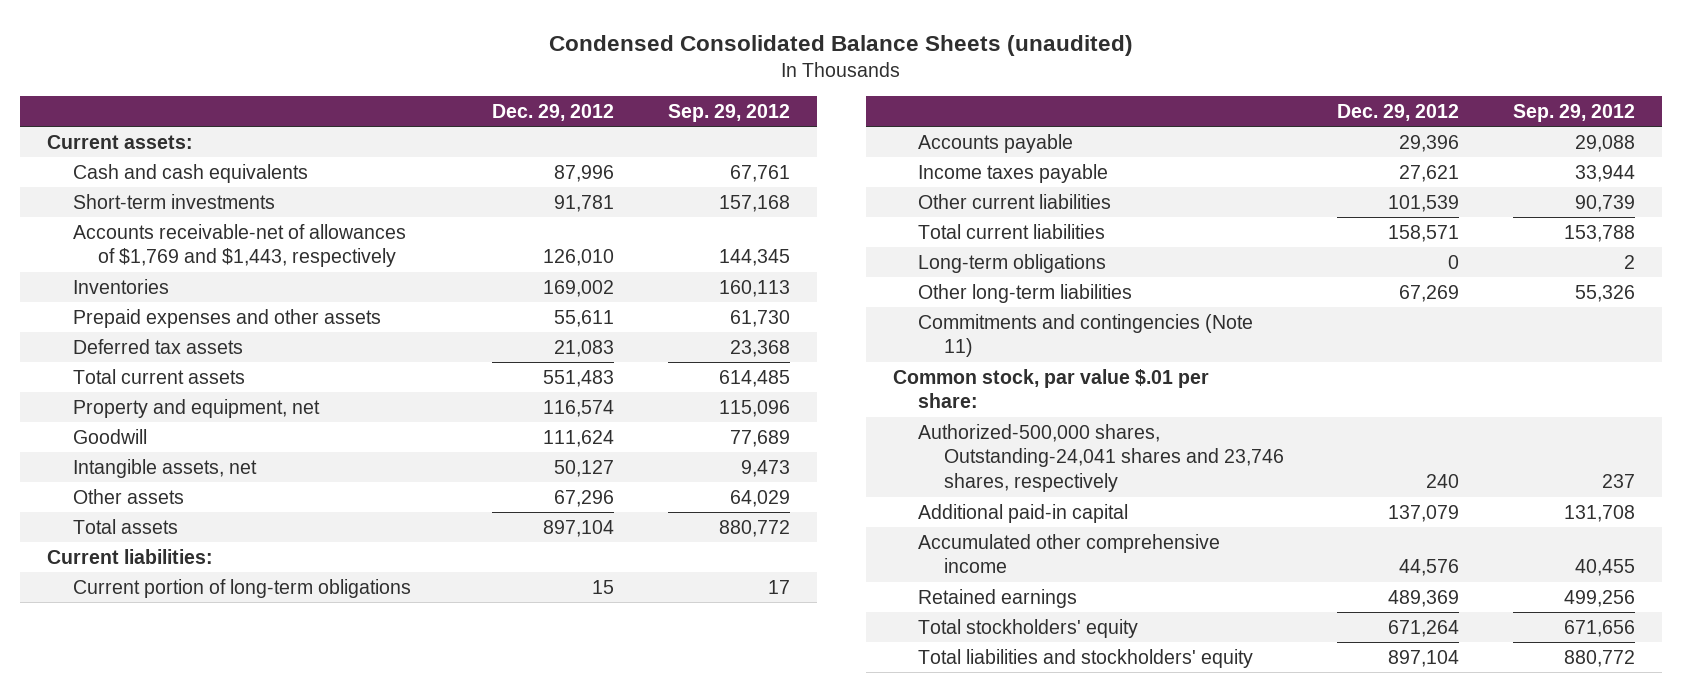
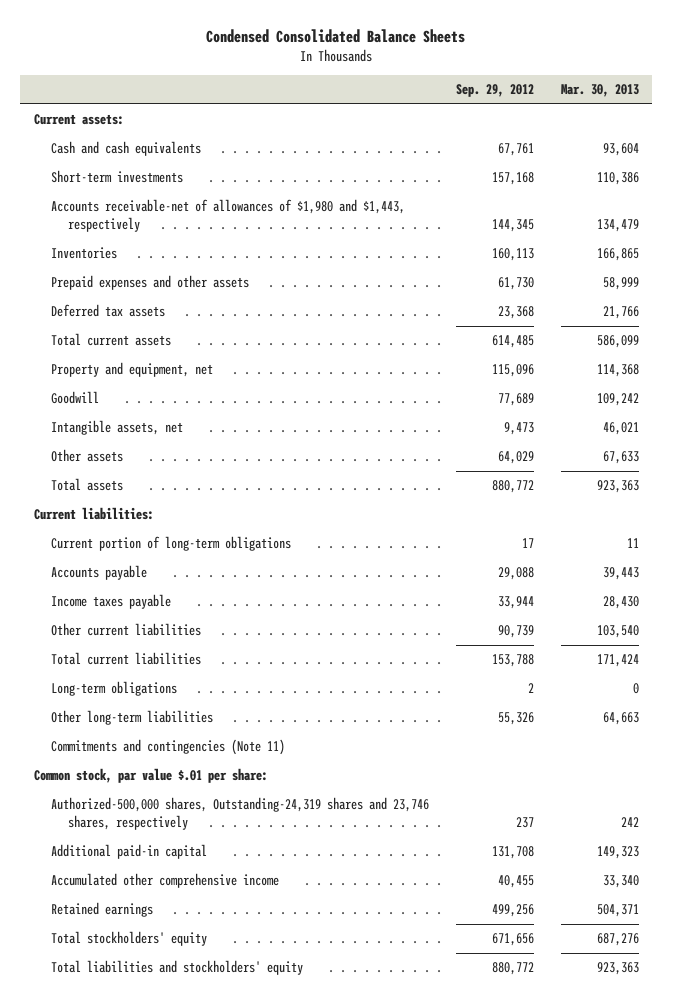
[549,34,1134,56] Condensed Consolidated Balance Sheets (unaudited) -> [206,29,466,44] Condensed Consolidated Balance Sheets
[492,103,615,121] Dec. 29, 2012 -> none
none -> [560,84,639,98] Mar. 30, 2013
[72,223,406,268] Accounts receivable-net of allowances of $1,769 and $1,443, respectively -> [51,199,406,233] Accounts receivable-net of allowances of $1,980 and $1,443, respectively
[918,423,1284,493] Authorized-500,000 shares, Outstanding-24,041 shares and 23,746 shares, respectively -> [51,797,430,831] Authorized-500,000 shares, Outstanding-24,319 shares and 23,746 shares, respectively

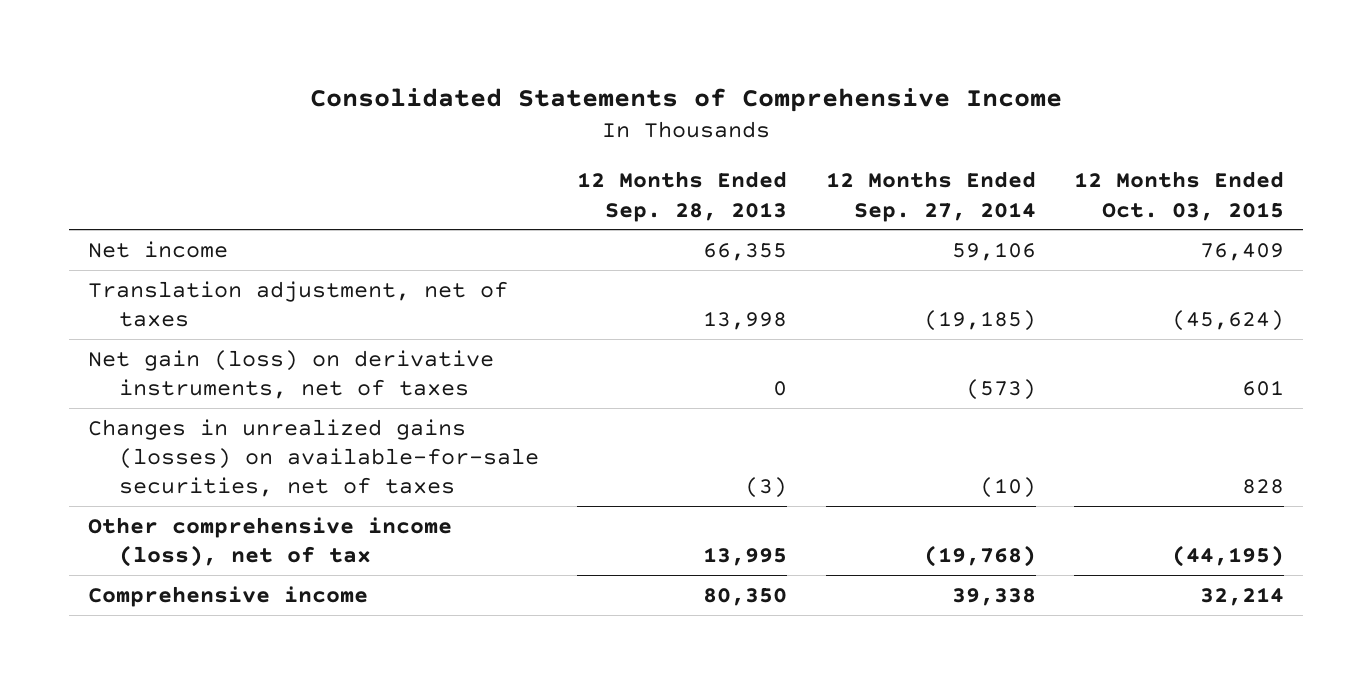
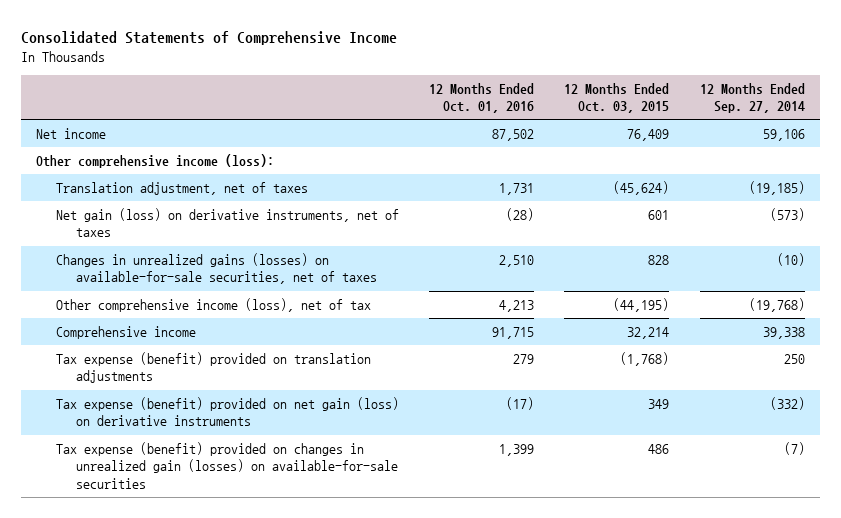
[577,171,788,222] 12 Months Ended Sep. 28, 2013 -> none
none -> [429,82,535,114] 12 Months Ended Oct. 01, 2016
none -> [35,154,274,169] Other comprehensive income (loss):
none -> [55,352,371,384] Tax expense (benefit) provided on translation adjustments
none -> [55,397,399,427] Tax expense (benefit) provided on net gain (loss) on derivative instruments
none -> [55,442,398,489] Tax expense (benefit) provided on changes in unrealized gain (losses) on available-for-sale securities

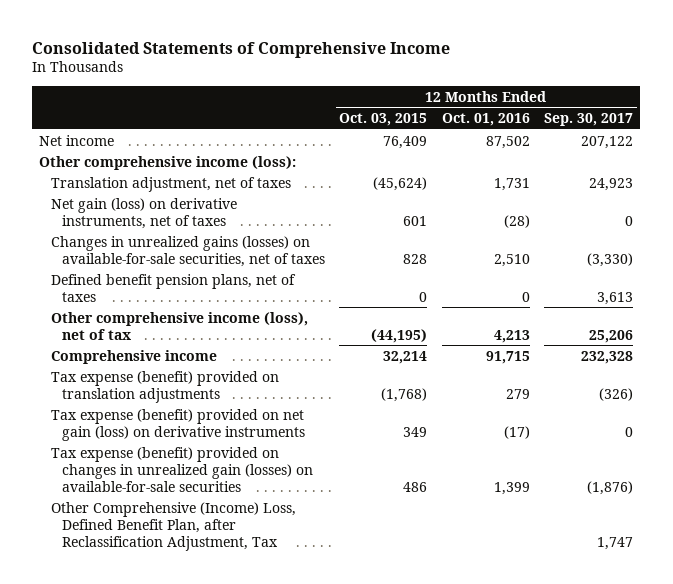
[699,82,805,114] 12 Months Ended Sep. 27, 2014 -> none
none -> [544,113,634,127] Sep. 30, 2017
none -> [50,273,296,302] Defined benefit pension plans, net of taxes
none -> [50,501,296,551] Other Comprehensive (Income) Loss, Defined Benefit Plan, after Reclassification Adjustment, Tax

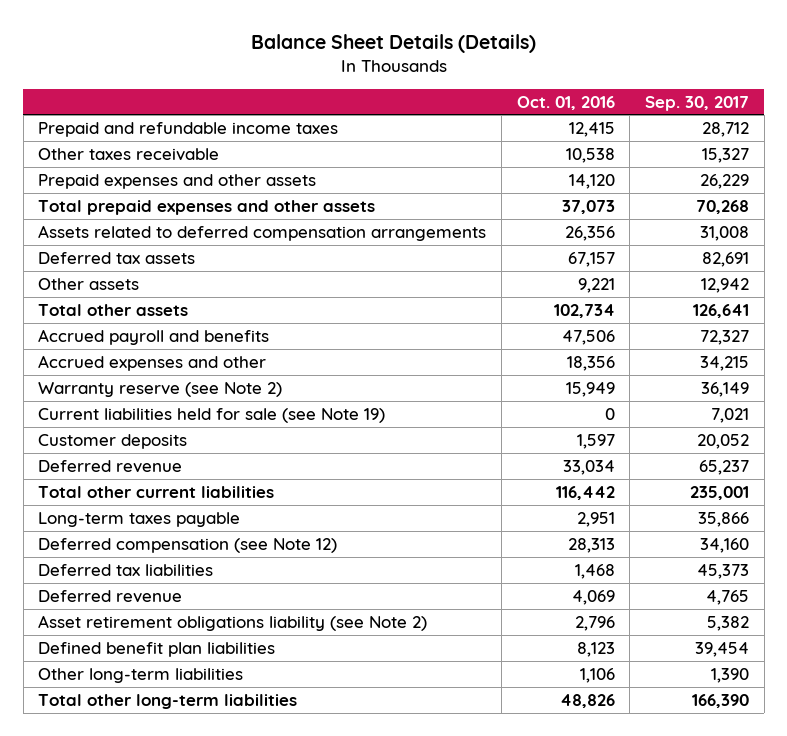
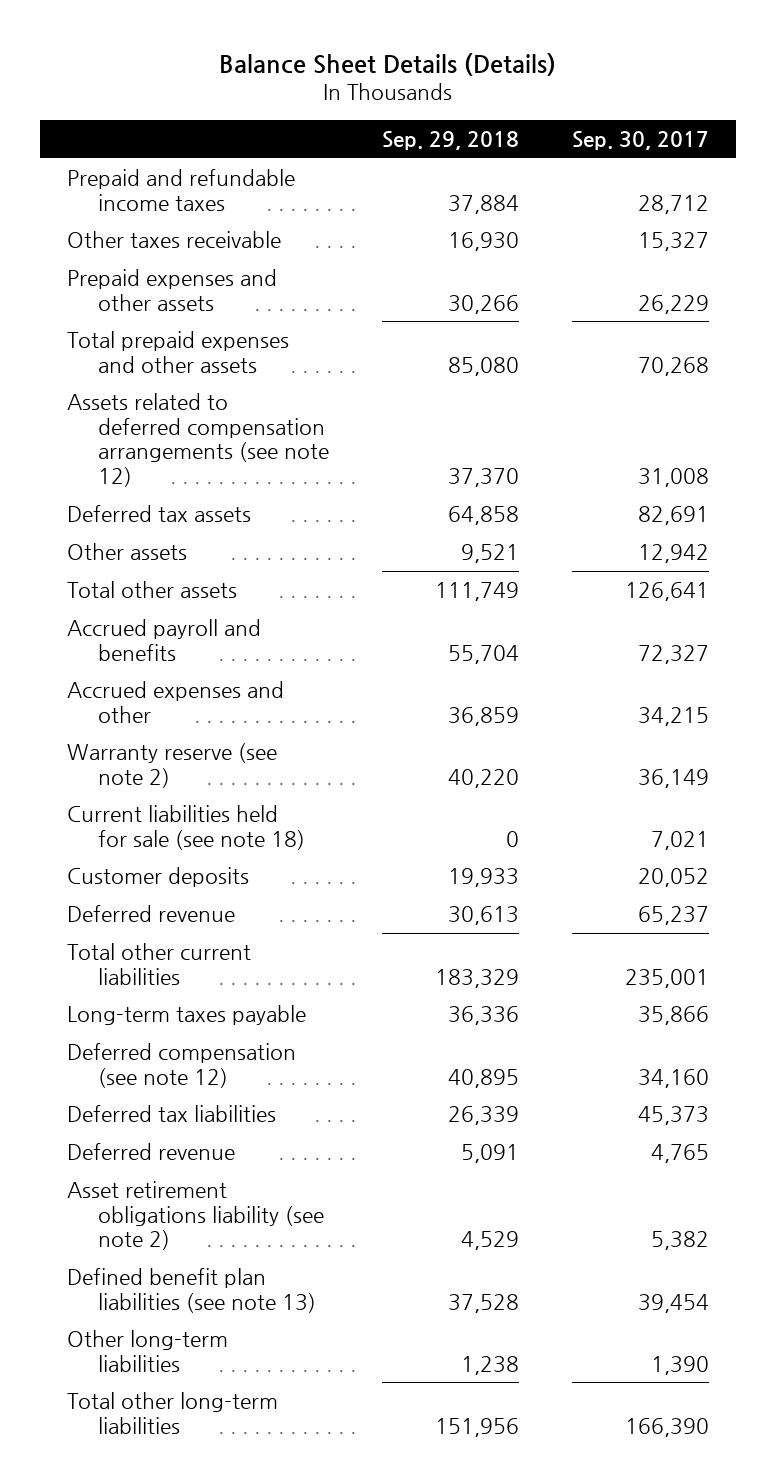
[516,95,615,110] Oct. 01, 2016 -> none
none -> [382,130,520,150] Sep. 29, 2018
[38,224,487,241] Assets related to deferred compensation arrangements -> [66,393,330,488] Assets related to deferred compensation arrangements (see note 12)
[38,381,283,397] Warranty reserve (see Note 2) -> [66,743,277,788] Warranty reserve (see note 2)
[38,407,386,423] Current liabilities held for sale (see Note 19) -> [66,805,306,850] Current liabilities held for sale (see note 18)
[38,537,338,553] Deferred compensation (see Note 12) -> [66,1043,296,1088] Deferred compensation (see note 12)
[38,614,428,631] Asset retirement obligations liability (see Note 2) -> [66,1181,325,1251] Asset retirement obligations liability (see note 2)
[38,641,276,657] Defined benefit plan liabilities -> [66,1268,317,1313] Defined benefit plan liabilities (see note 13)

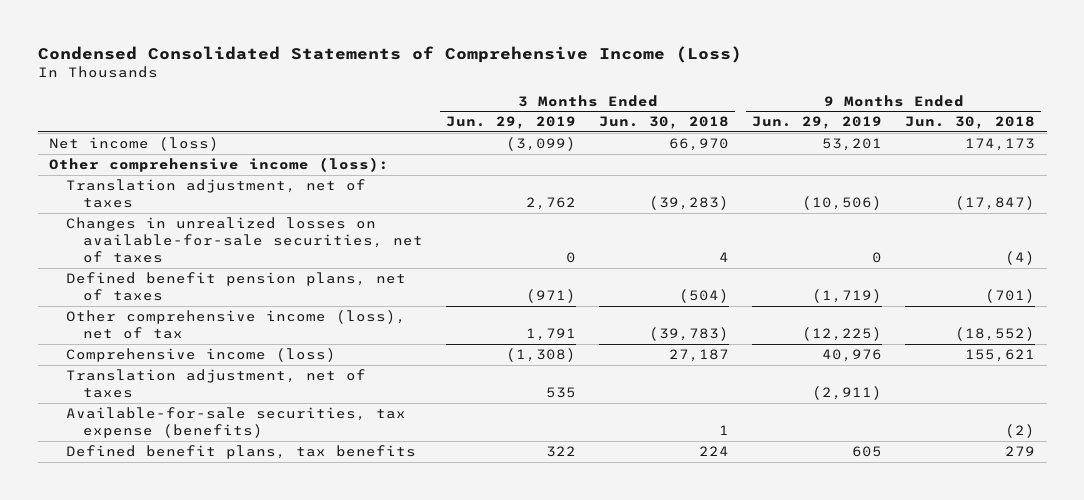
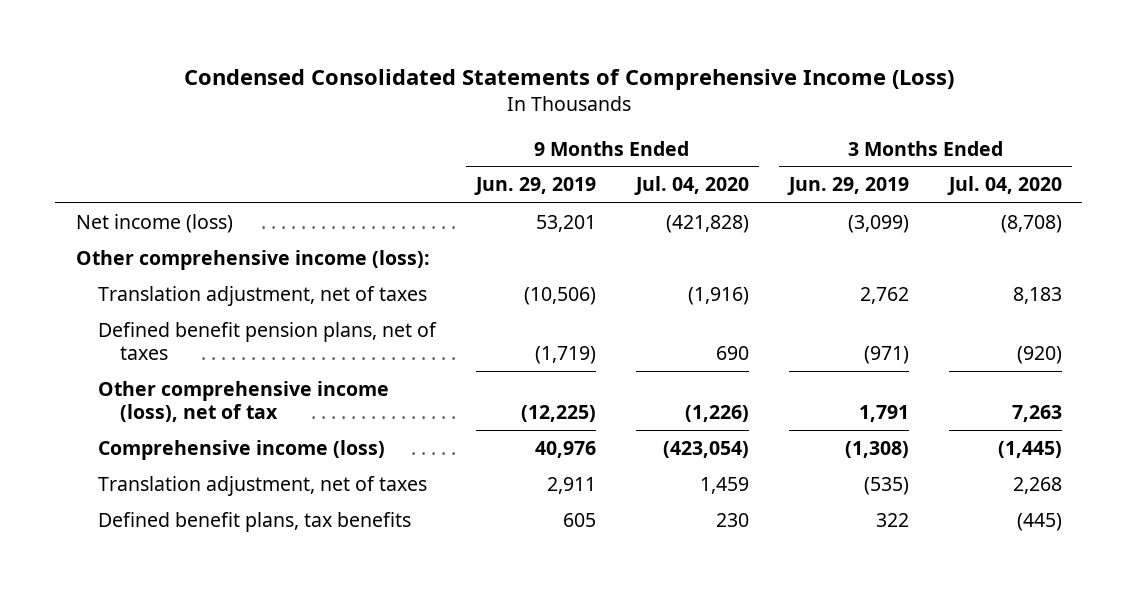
[599,116,730,130] Jun. 30, 2018 -> none
[905,116,1036,130] Jun. 30, 2018 -> none
none -> [634,176,750,196] Jul. 04, 2020
none -> [947,176,1063,196] Jul. 04, 2020
[66,217,424,264] Changes in unrealized losses on available-for-sale securities, net of taxes -> none
[66,407,407,439] Available-for-sale securities, tax expense (benefits) -> none
[546,387,577,399] 535 -> [864,476,910,495] (535)
[812,386,883,401] (2,911) -> [546,476,596,494] 2,911

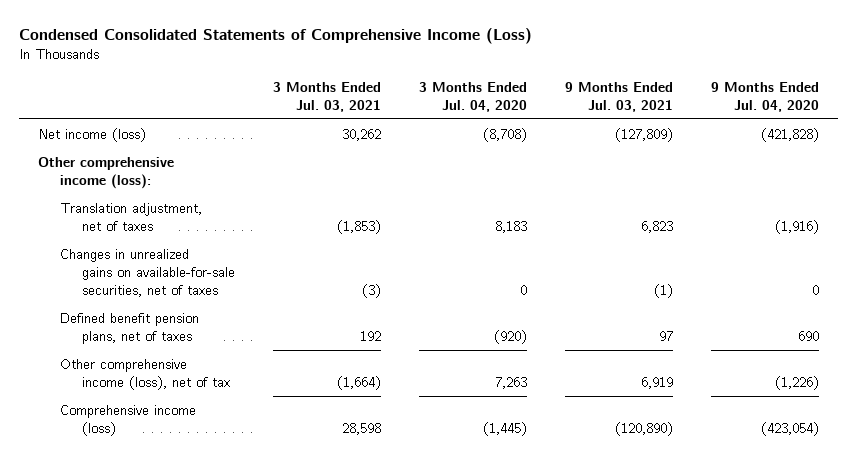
[473,177,596,196] Jun. 29, 2019 -> none
[787,177,910,196] Jun. 29, 2019 -> none
none -> [272,81,381,112] 3 Months Ended Jul. 03, 2021
none -> [564,81,673,112] 9 Months Ended Jul. 03, 2021
none -> [59,248,235,297] Changes in unrealized gains on available-for-sale securities, net of taxes
[97,475,427,496] Translation adjustment, net of taxes -> none
[97,511,411,532] Defined benefit plans, tax benefits -> none

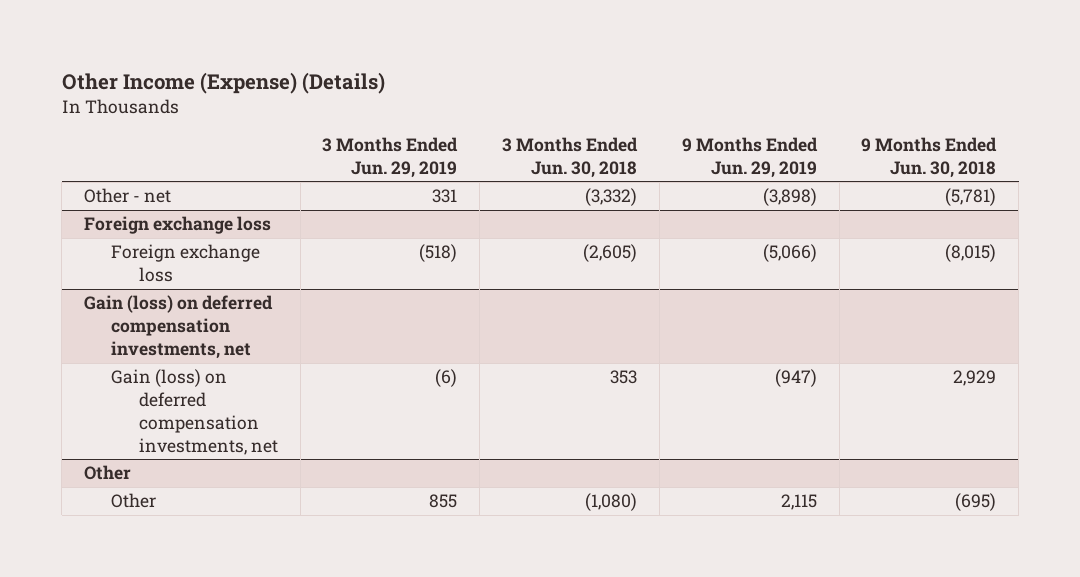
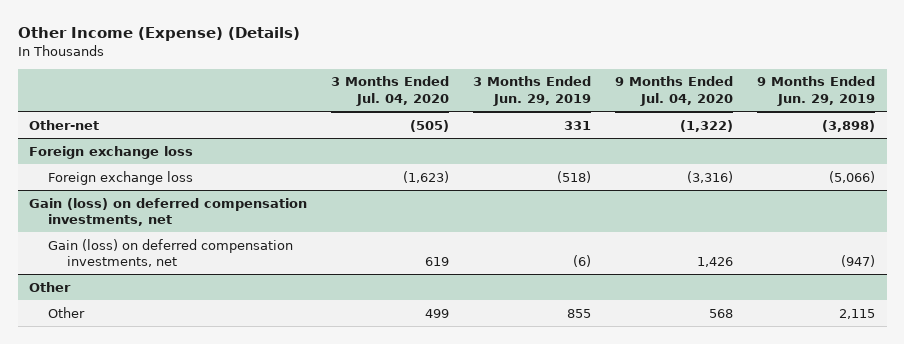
[502,136,639,178] 3 Months Ended Jun. 30, 2018 -> none
[861,136,998,178] 9 Months Ended Jun. 30, 2018 -> none
none -> [331,76,450,107] 3 Months Ended Jul. 04, 2020
none -> [614,76,733,107] 9 Months Ended Jul. 04, 2020
[83,188,171,204] Other - net -> [29,119,100,130] Other-net

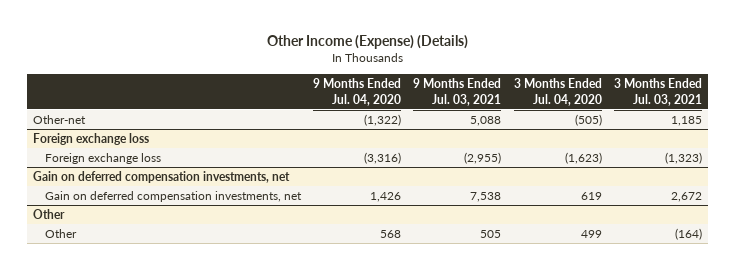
[473,76,592,107] 3 Months Ended Jun. 29, 2019 -> none
[756,76,875,107] 9 Months Ended Jun. 29, 2019 -> none
none -> [413,78,502,106] 9 Months Ended Jul. 03, 2021
none -> [614,78,703,106] 3 Months Ended Jul. 03, 2021
[29,197,308,227] Gain (loss) on deferred compensation investments, net -> [32,170,290,183] Gain on deferred compensation investments, net
[48,238,294,268] Gain (loss) on deferred compensation investments, net -> [44,190,302,202] Gain on deferred compensation investments, net

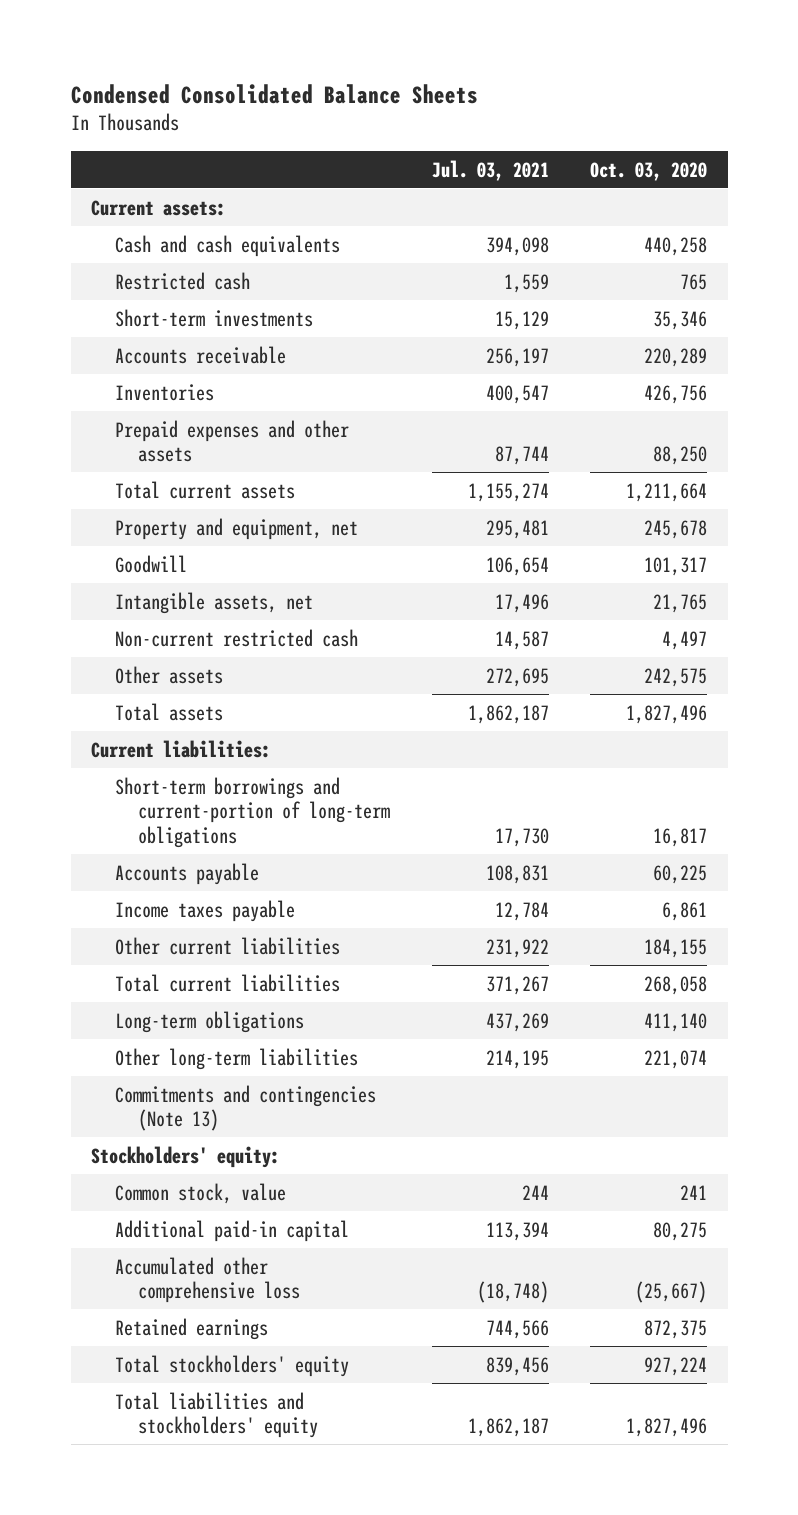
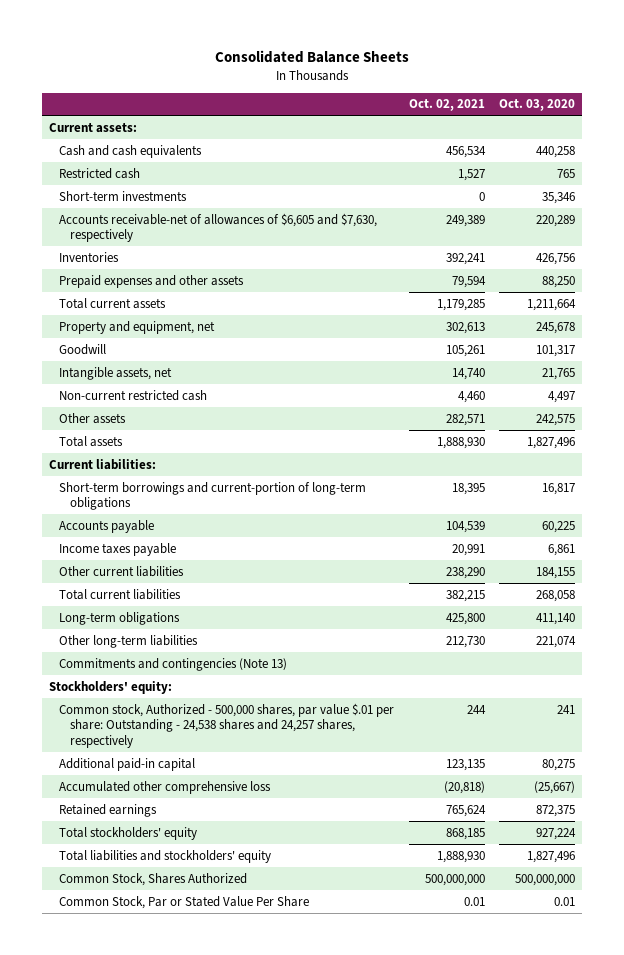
[70,83,478,104] Condensed Consolidated Balance Sheets -> [214,50,409,64] Consolidated Balance Sheets
[431,159,549,181] Jul. 03, 2021 -> none
none -> [408,99,485,112] Oct. 02, 2021
[114,345,286,364] Accounts receivable -> [59,212,378,243] Accounts receivable-net of allowances of $6,605 and $7,630, respectively
[114,1182,286,1204] Common stock, value -> [59,702,395,748] Common stock, Authorized - 500,000 shares, par value $.01 per share: Outstanding - 24,538 shares and 24,257 shares, respectively
none -> [59,872,248,886] Common Stock, Shares Authorized
none -> [59,895,310,909] Common Stock, Par or Stated Value Per Share

